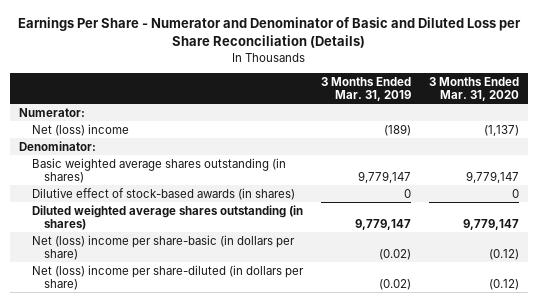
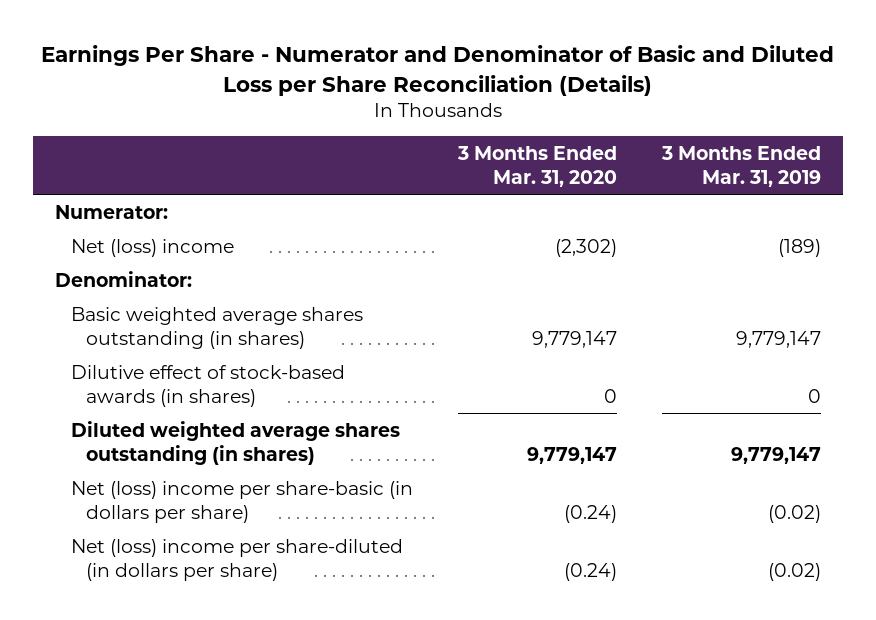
[483,124,519,136] (1,137) -> [554,238,617,257] (2,302)
[488,249,519,261] (0.12) -> [563,504,617,523] (0.24)
[488,279,519,291] (0.12) -> [563,562,617,581] (0.24)

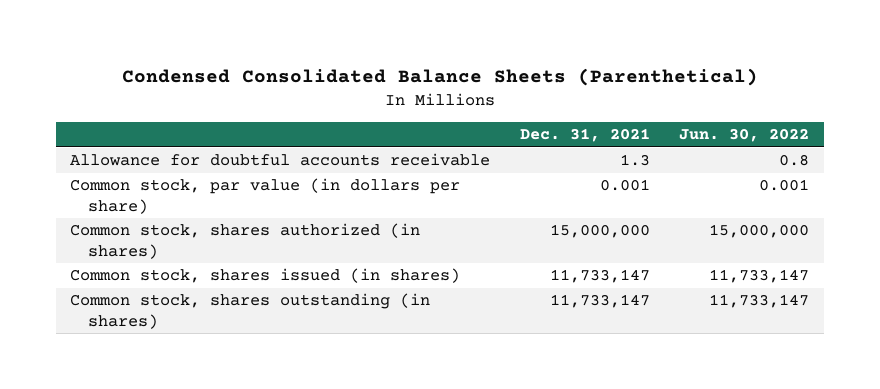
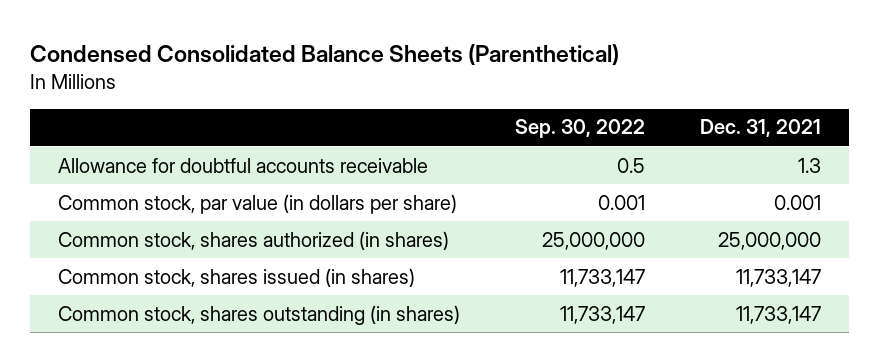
[679,127,810,142] Jun. 30, 2022 -> none
none -> [515,119,646,139] Sep. 30, 2022
[549,224,650,239] 15,000,000 -> [718,231,822,250] 25,000,000

